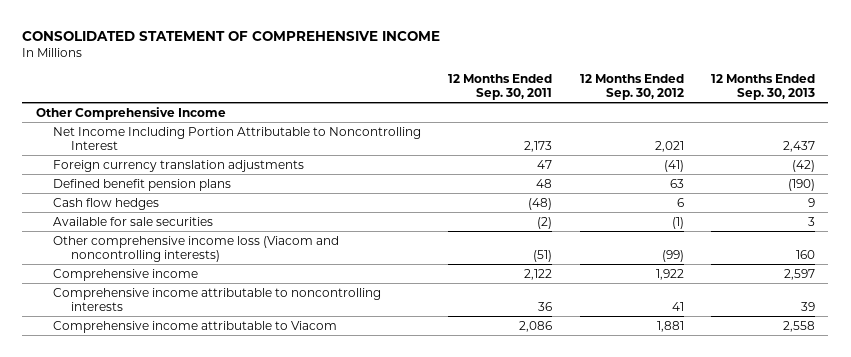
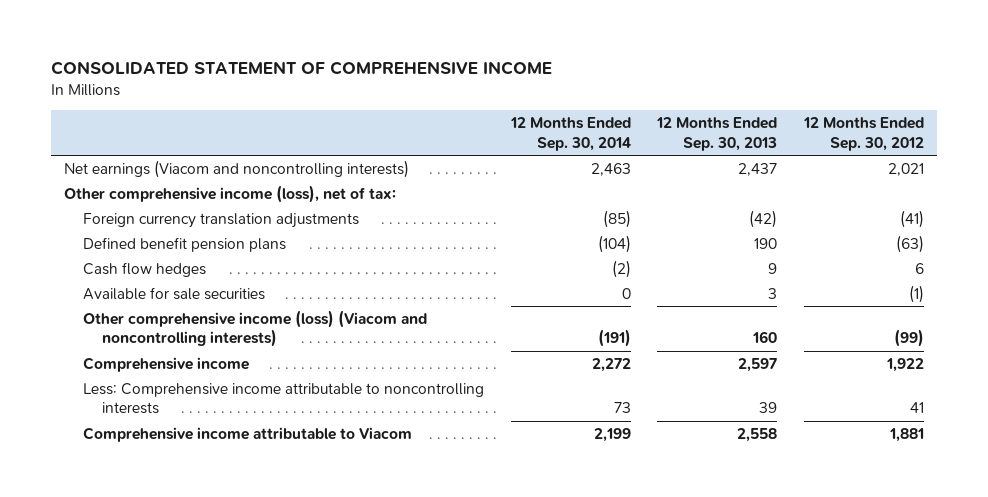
[448,73,553,100] 12 Months Ended Sep. 30, 2011 -> none
none -> [509,117,631,151] 12 Months Ended Sep. 30, 2014
[35,106,226,120] Other Comprehensive Income -> none
[53,126,422,150] Net Income Including Portion Attributable to Noncontrolling Interest -> [64,159,410,178] Net earnings (Viacom and noncontrolling interests)
none -> [64,184,397,203] Other comprehensive income (loss), net of tax:
[669,178,684,188] 63 -> [895,234,924,253] (63)
[787,178,815,191] (190) -> [754,237,778,249] 190
[53,235,340,262] Other comprehensive income loss (Viacom and noncontrolling interests) -> [83,309,428,348] Other comprehensive income (loss) (Viacom and noncontrolling interests)
[53,287,382,311] Comprehensive income attributable to noncontrolling interests -> [83,382,485,415] Less: Comprehensive income attributable to noncontrolling interests

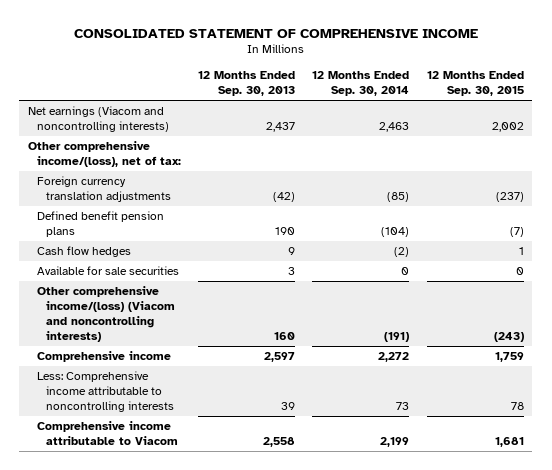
[802,117,924,151] 12 Months Ended Sep. 30, 2012 -> none
none -> [426,71,524,97] 12 Months Ended Sep. 30, 2015
[64,184,397,203] Other comprehensive income (loss), net of tax: -> [27,140,182,167] Other comprehensive income/(loss), net of tax:
[83,309,428,348] Other comprehensive income (loss) (Viacom and noncontrolling interests) -> [37,285,176,343] Other comprehensive income/(loss) (Viacom and noncontrolling interests)

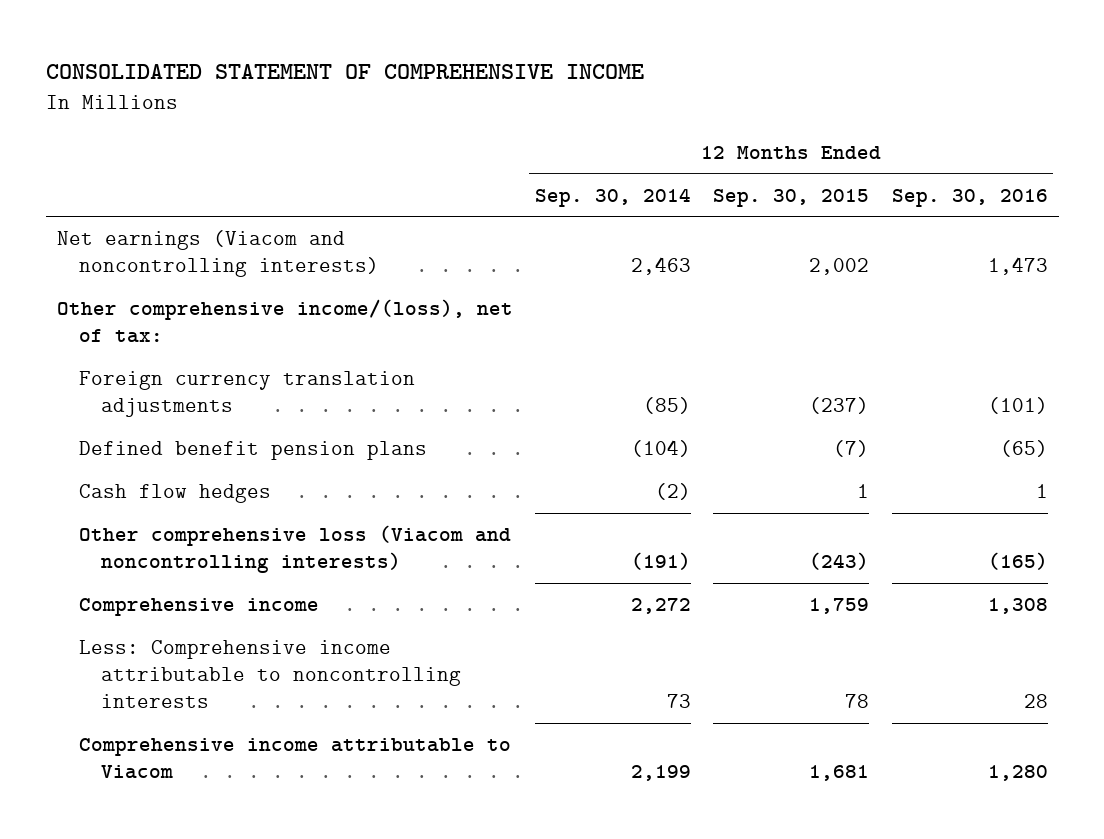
[198,71,296,97] 12 Months Ended Sep. 30, 2013 -> none
none -> [891,188,1048,207] Sep. 30, 2016
[37,265,180,275] Available for sale securities -> none
[37,285,176,343] Other comprehensive income/(loss) (Viacom and noncontrolling interests) -> [78,525,511,574] Other comprehensive loss (Viacom and noncontrolling interests)

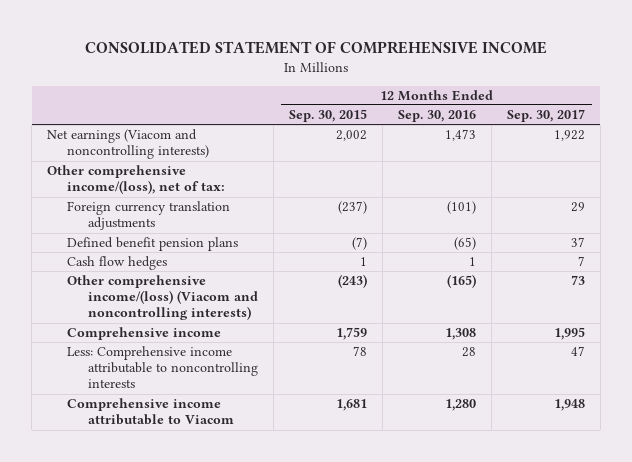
[535,187,692,207] Sep. 30, 2014 -> none
none -> [506,109,585,123] Sep. 30, 2017
[78,525,511,574] Other comprehensive loss (Viacom and noncontrolling interests) -> [67,275,258,321] Other comprehensive income/(loss) (Viacom and noncontrolling interests)

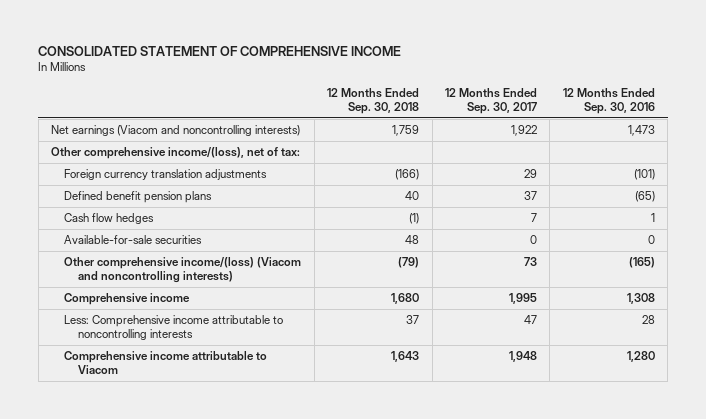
[288,109,367,123] Sep. 30, 2015 -> none
none -> [327,88,420,114] 12 Months Ended Sep. 30, 2018
none -> [64,235,203,245] Available-for-sale securities

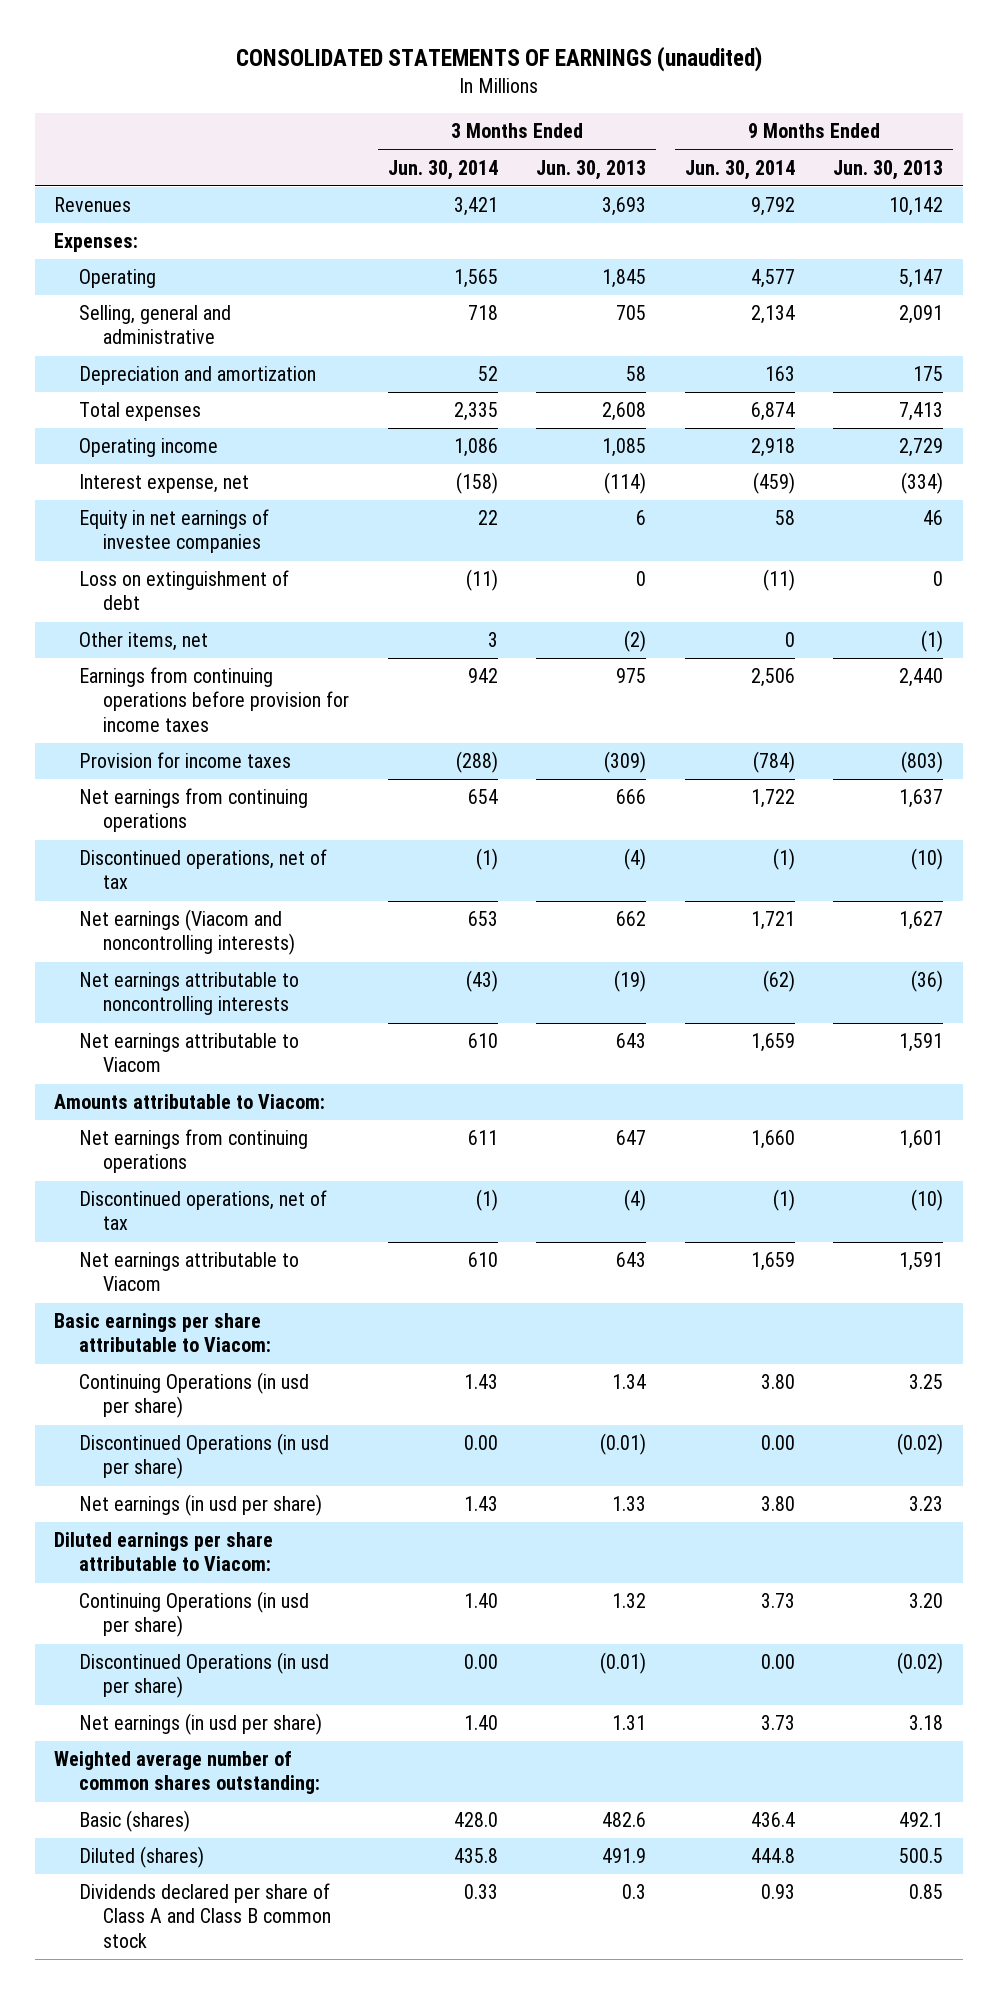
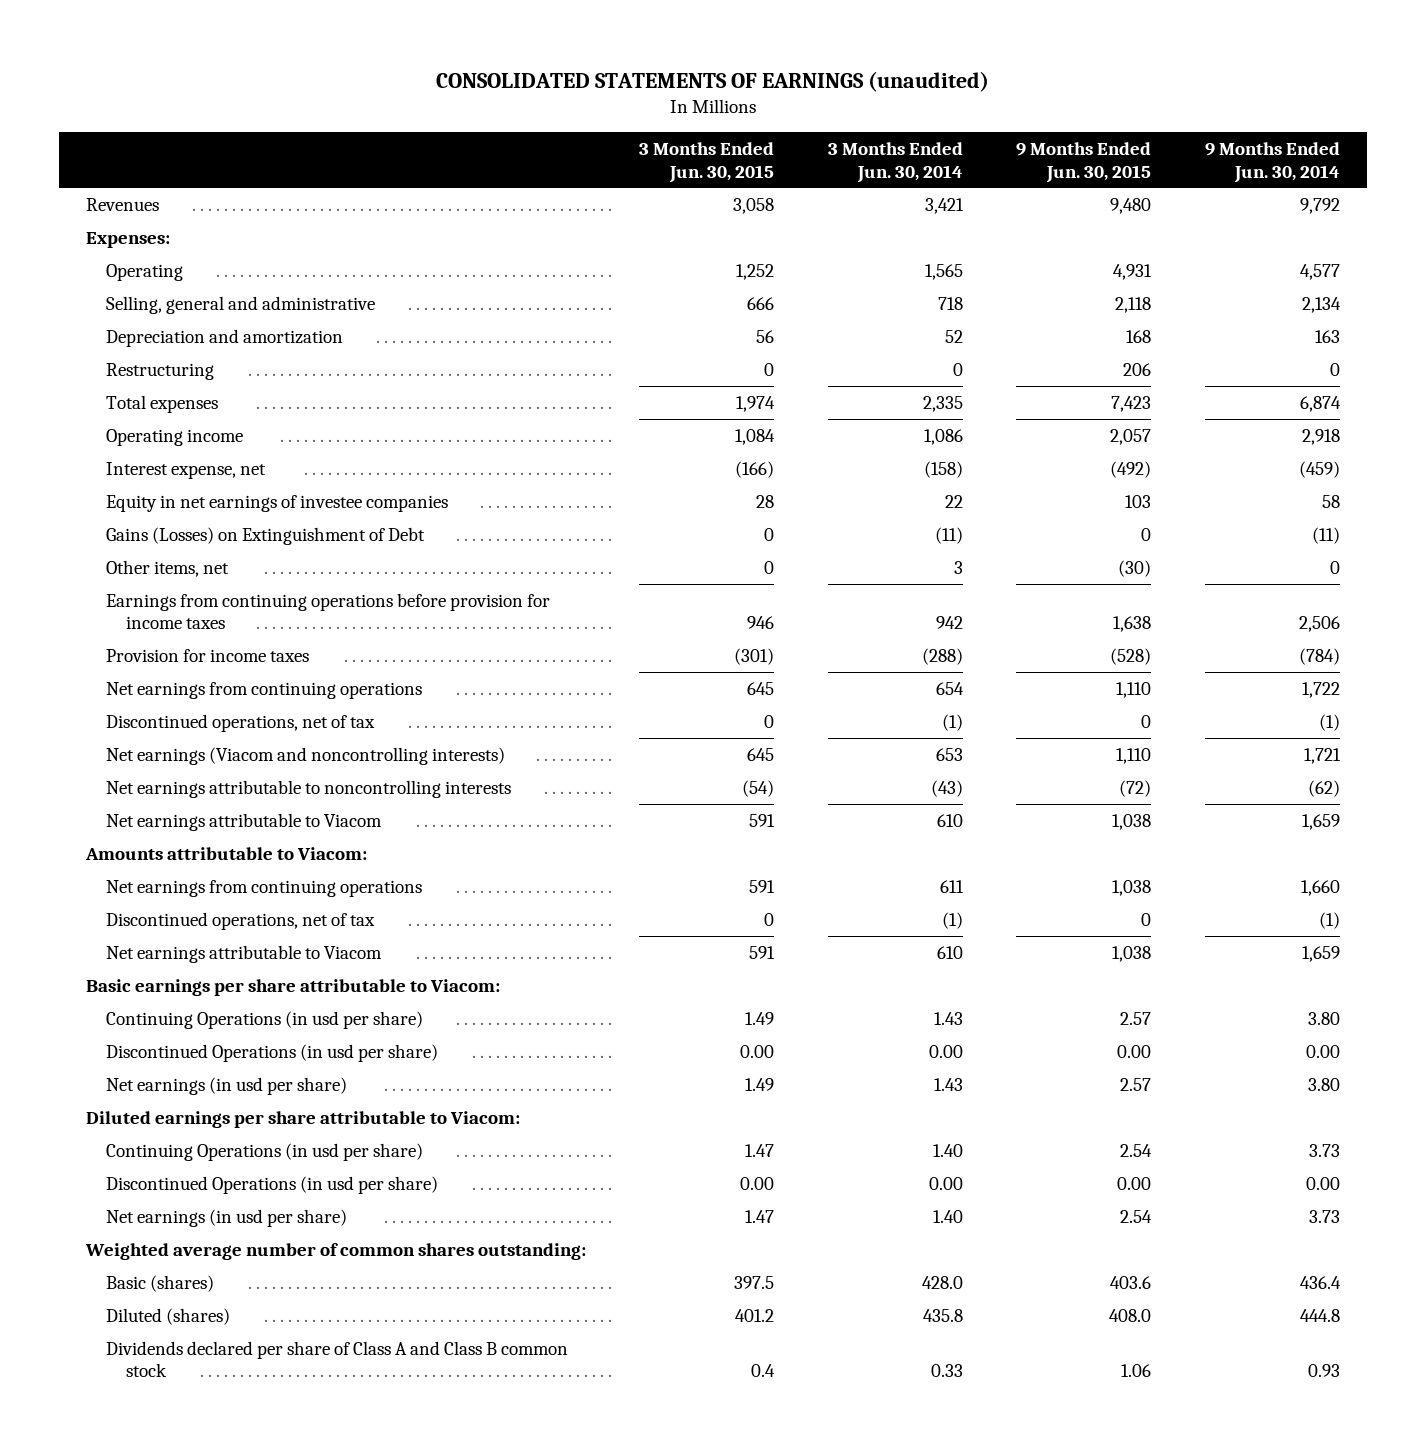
[536,159,647,180] Jun. 30, 2013 -> none
[833,159,944,180] Jun. 30, 2013 -> none
none -> [639,141,775,183] 3 Months Ended Jun. 30, 2015
none -> [1016,141,1152,183] 9 Months Ended Jun. 30, 2015
none -> [106,362,215,380] Restructuring
[78,570,289,611] Loss on extinguishment of debt -> [106,526,426,545] Gains (Losses) on Extinguishment of Debt

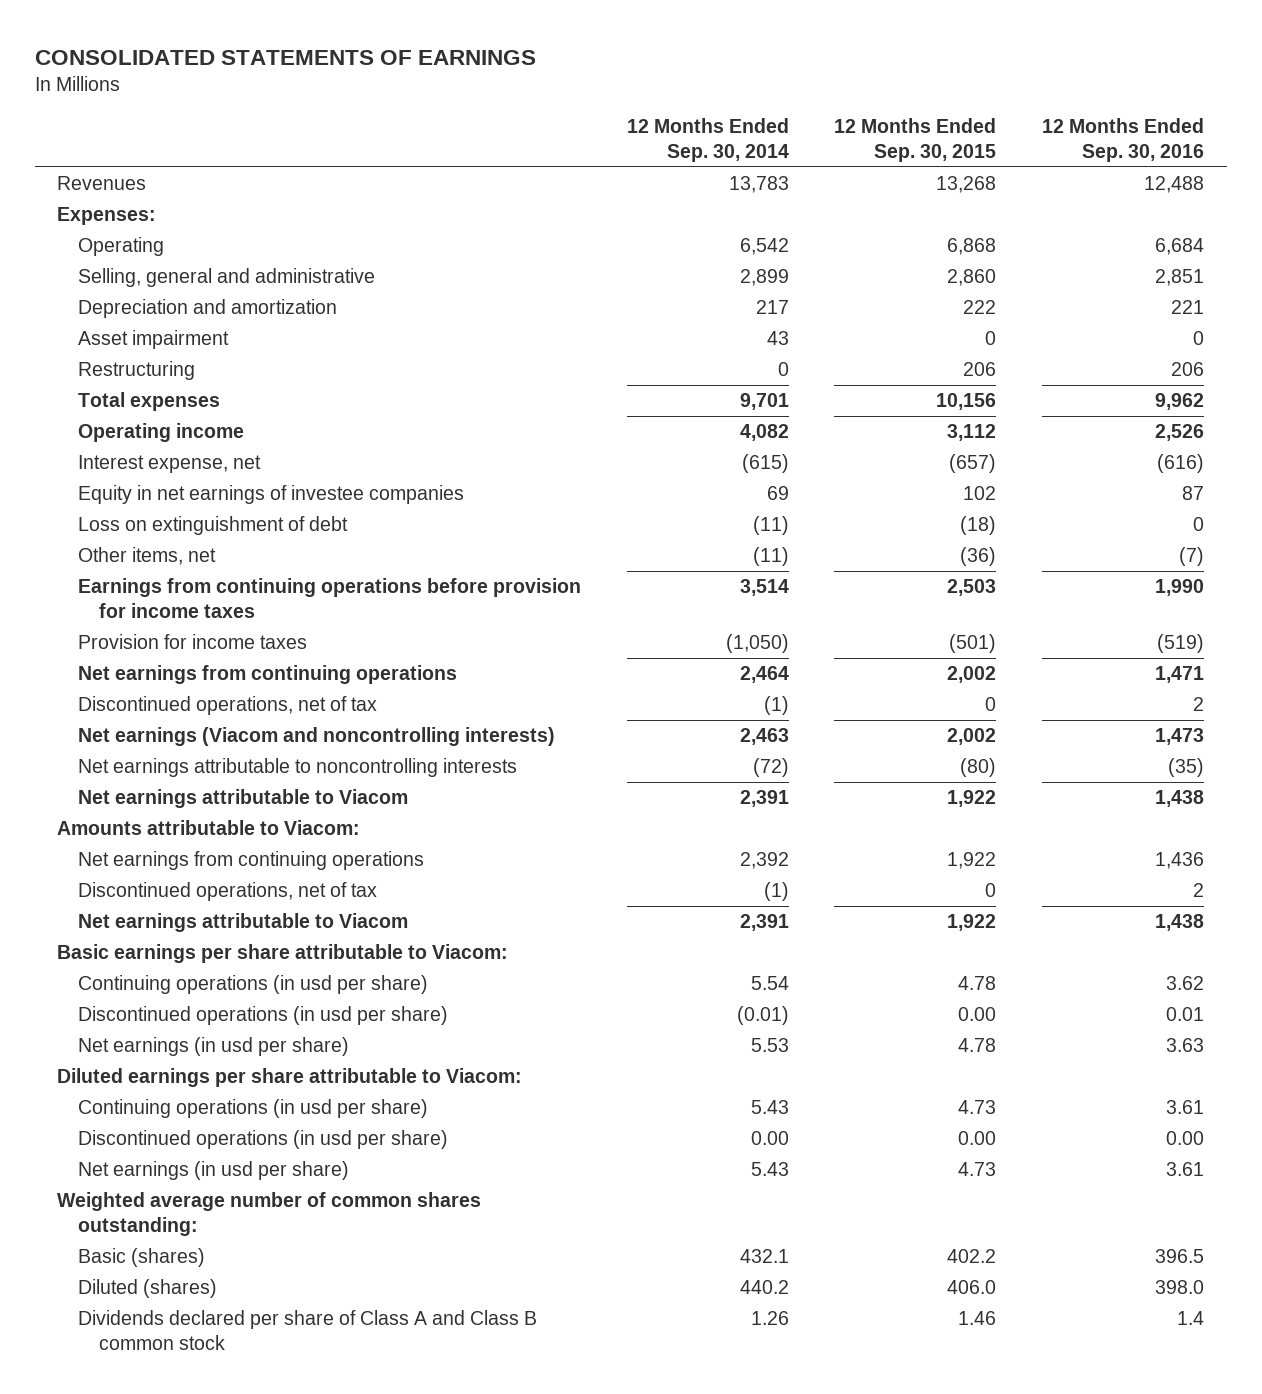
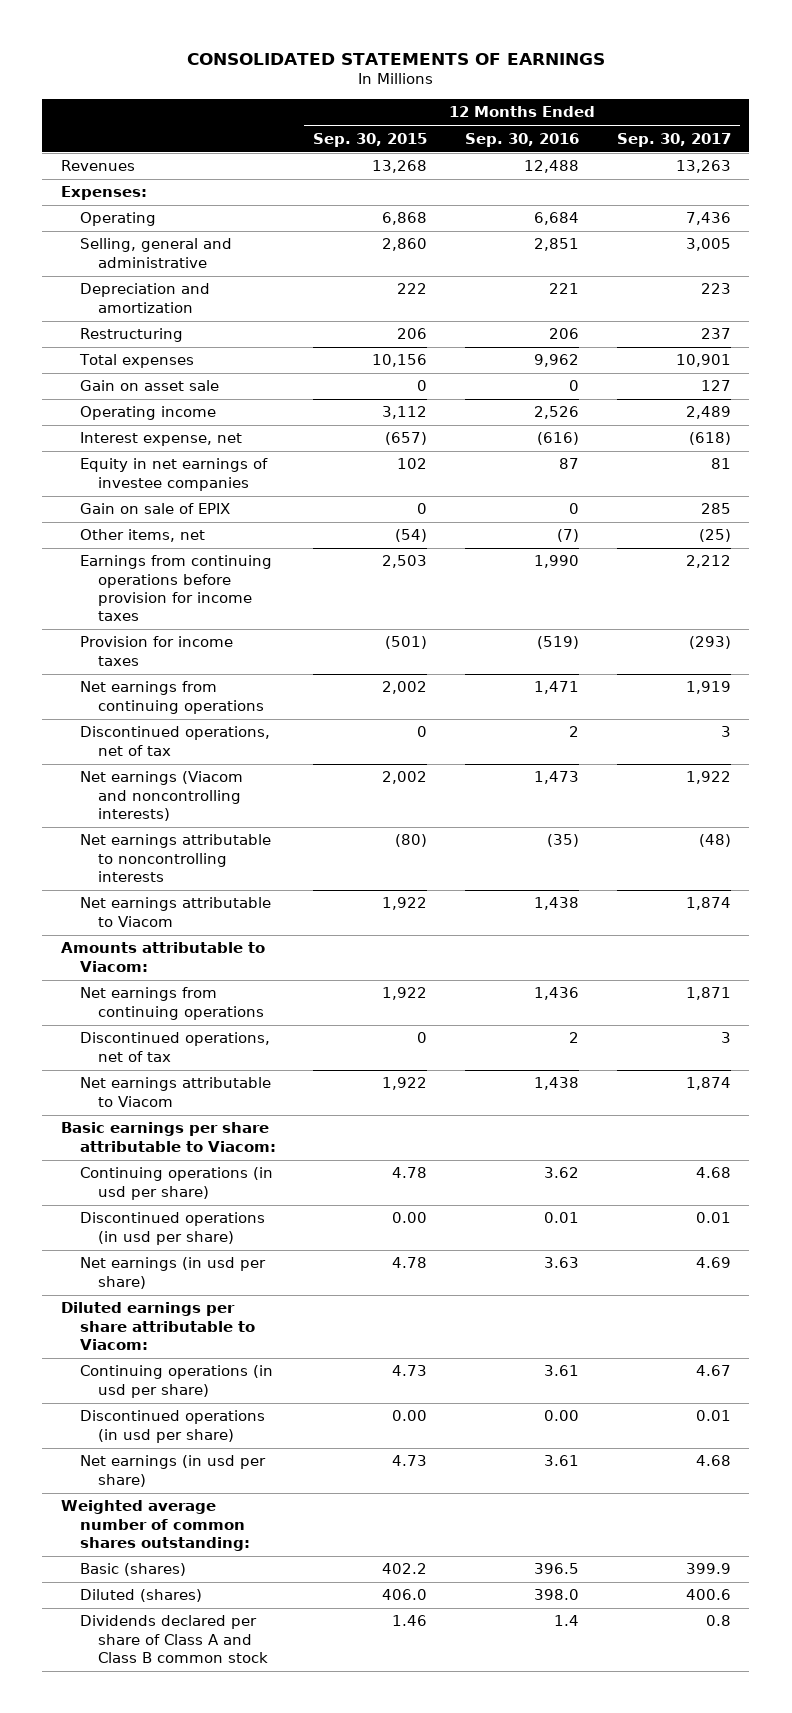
[626,117,789,162] 12 Months Ended Sep. 30, 2014 -> none
none -> [616,132,731,147] Sep. 30, 2017
[78,330,230,350] Asset impairment -> none
none -> [79,380,219,392] Gain on asset sale
[78,516,349,536] Loss on extinguishment of debt -> none
none -> [79,503,230,515] Gain on sale of EPIX
[960,547,997,567] (36) -> [395,529,428,543] (54)

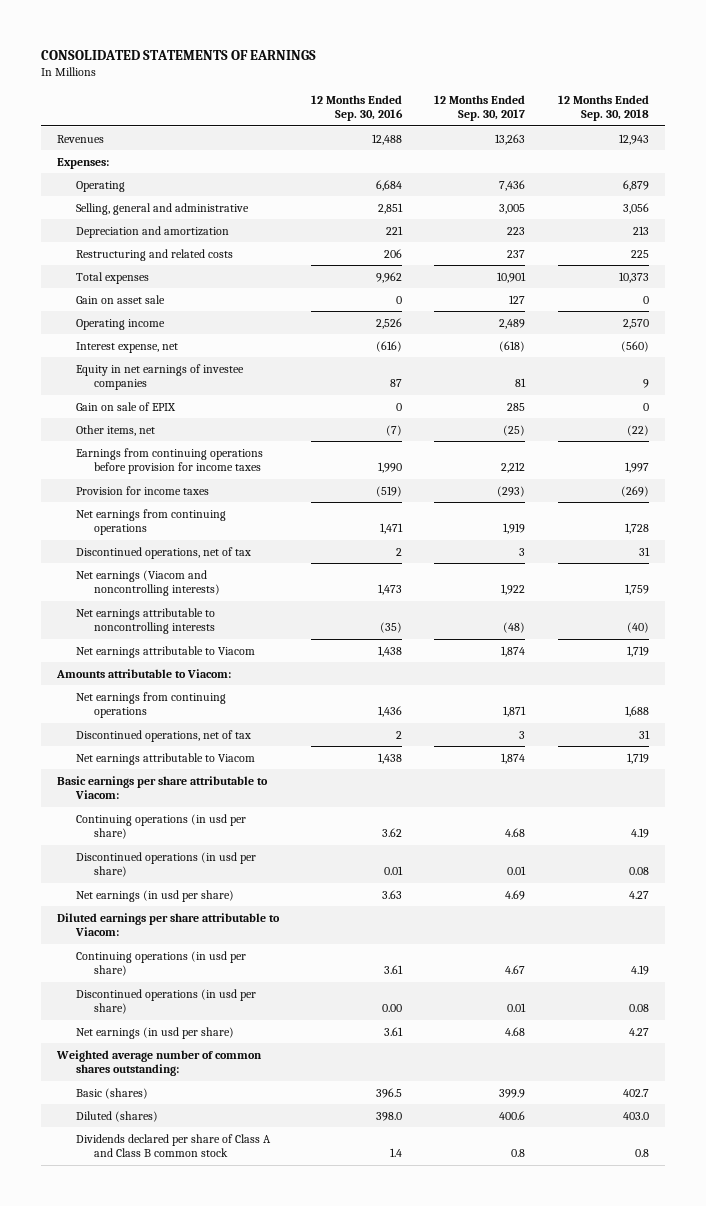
[313,132,428,147] Sep. 30, 2015 -> none
none -> [557,94,649,122] 12 Months Ended Sep. 30, 2018
[79,328,183,343] Restructuring -> [75,248,233,261] Restructuring and related costs

